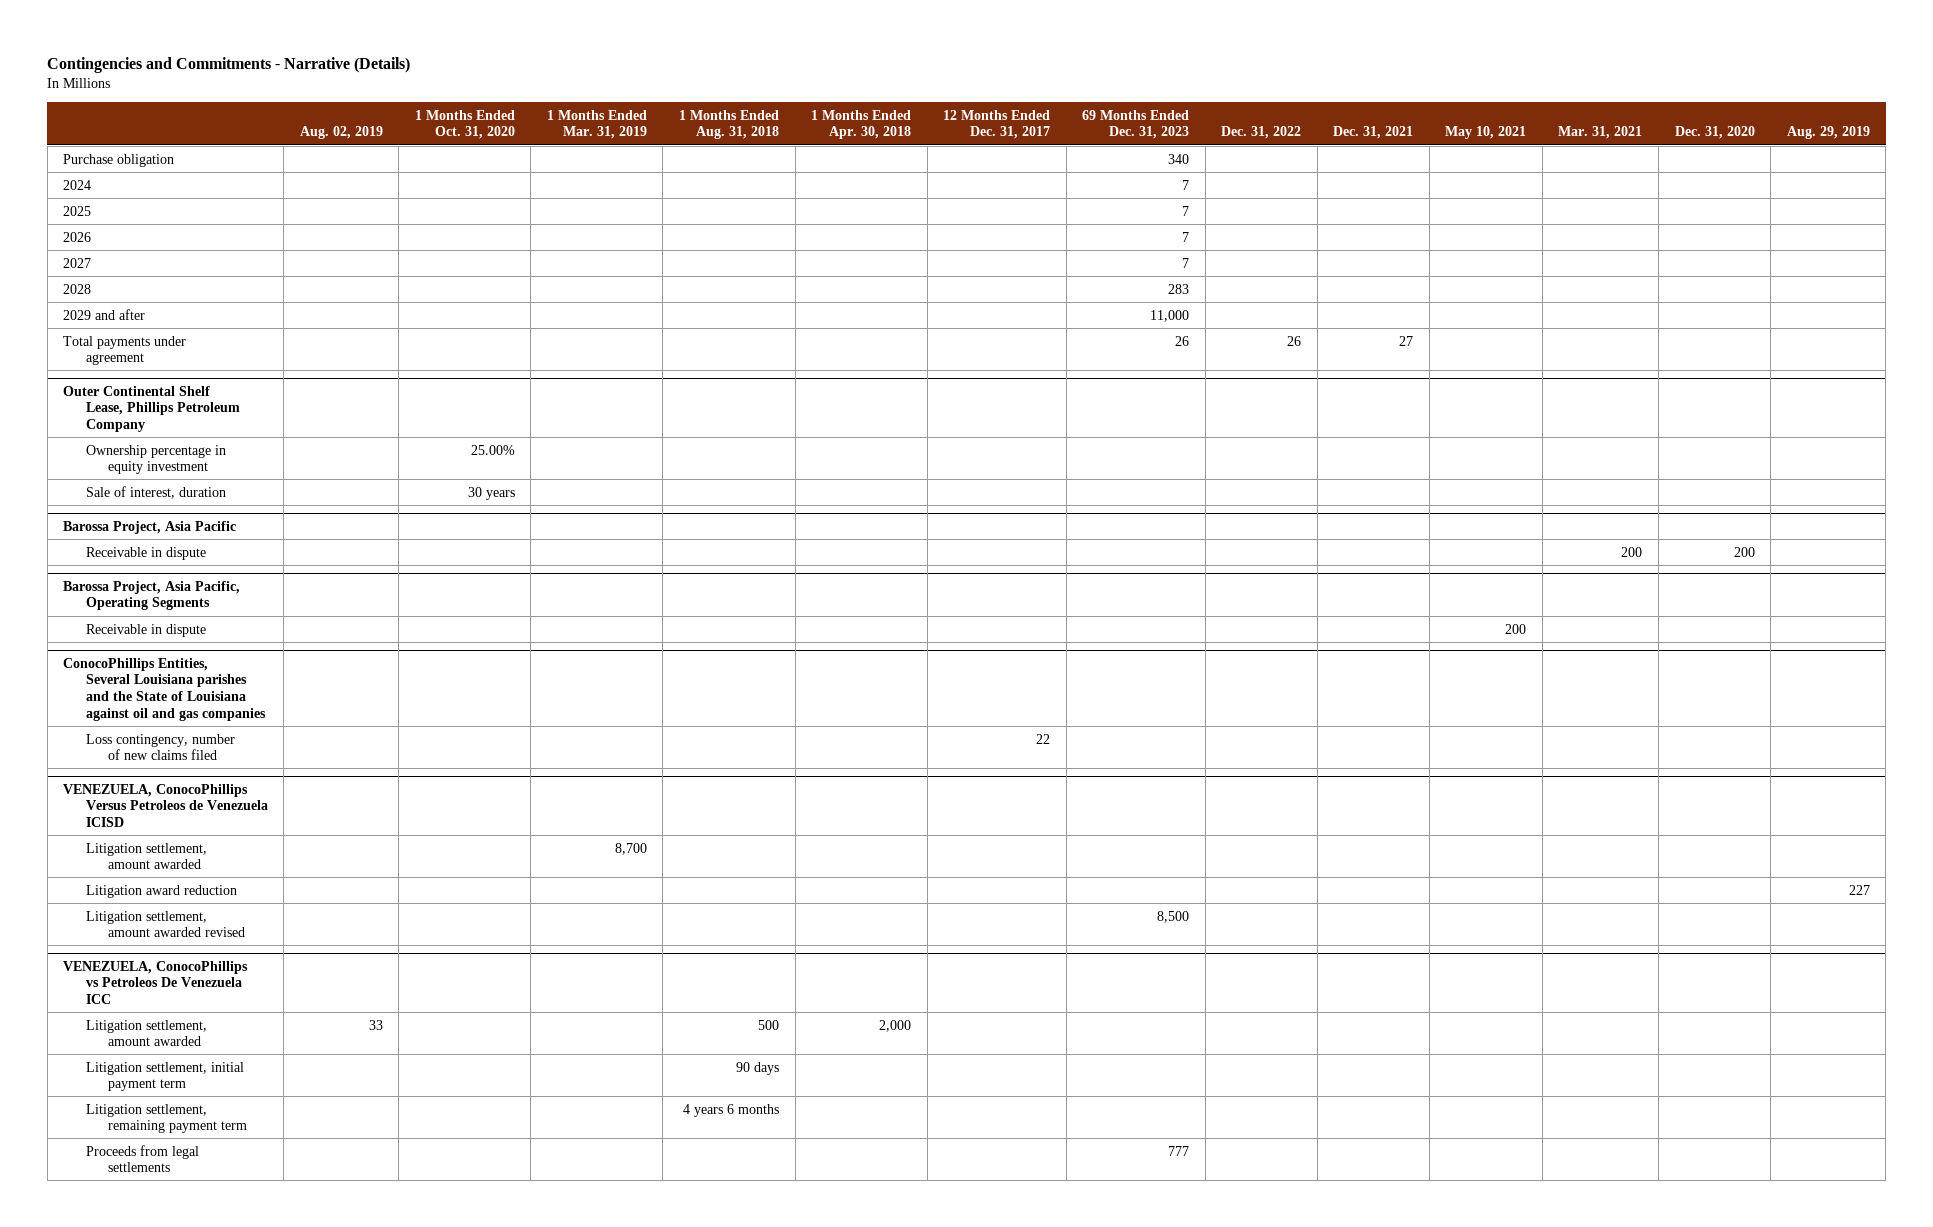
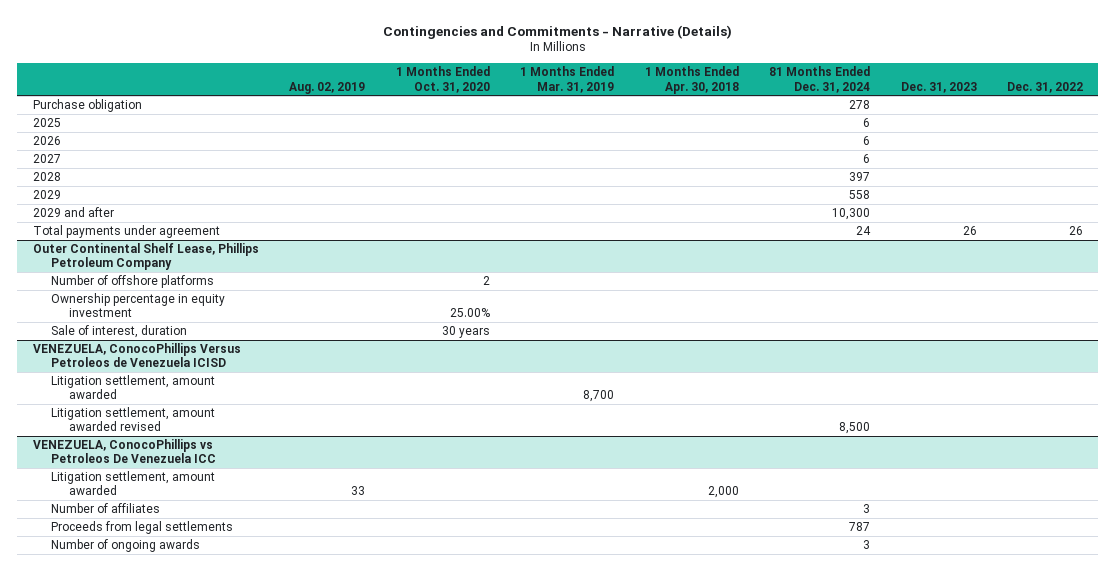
[679,109,780,140] 1 Months Ended Aug. 31, 2018 -> none
[943,109,1051,140] 12 Months Ended Dec. 31, 2017 -> none
[1082,109,1190,140] 69 Months Ended Dec. 31, 2023 -> none
[1333,126,1414,140] Dec. 31, 2021 -> none
[1445,126,1527,140] May 10, 2021 -> none
[1558,126,1643,140] Mar. 31, 2021 -> none
[1674,126,1755,140] Dec. 31, 2020 -> none
[1786,126,1870,140] Aug. 29, 2019 -> none
none -> [769,66,871,93] 81 Months Ended Dec. 31, 2024
none -> [900,81,977,93] Dec. 31, 2023
[63,179,92,190] 2024 -> none
none -> [32,190,61,200] 2029
none -> [50,275,214,289] Number of offshore platforms
[63,520,237,534] Barossa Project, Asia Pacific -> none
[85,546,206,560] Receivable in dispute -> none
[63,580,241,611] Barossa Project, Asia Pacific, Operating Segments -> none
[85,623,206,637] Receivable in dispute -> none
[63,657,266,721] ConocoPhillips Entities, Several Louisiana parishes and the State of Louisiana against oil and gas companies -> none
[85,733,235,761] Loss contingency, number of new claims filed -> none
[85,884,237,898] Litigation award reduction -> none
[85,1061,244,1092] Litigation settlement, initial payment term -> none
[85,1103,248,1134] Litigation settlement, remaining payment term -> none
none -> [50,503,160,514] Number of affiliates
none -> [50,539,200,553] Number of ongoing awards

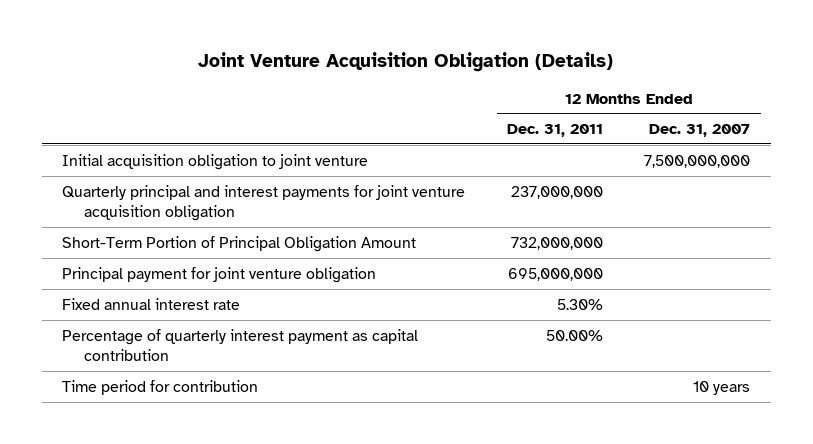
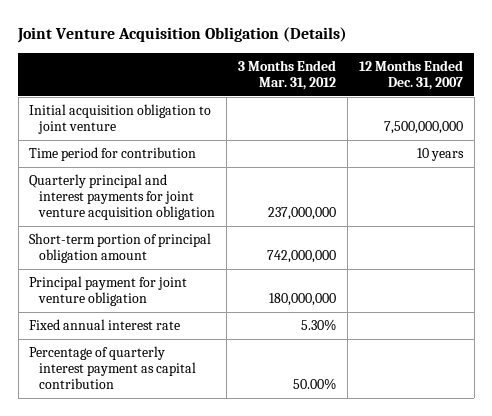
[506,124,603,138] Dec. 31, 2011 -> none
none -> [238,60,337,91] 3 Months Ended Mar. 31, 2012
[62,379,259,395] Time period for contribution -> [29,147,197,162] Time period for contribution
[62,235,417,252] Short-Term Portion of Principal Obligation Amount -> [29,233,212,264] Short-term portion of principal obligation amount

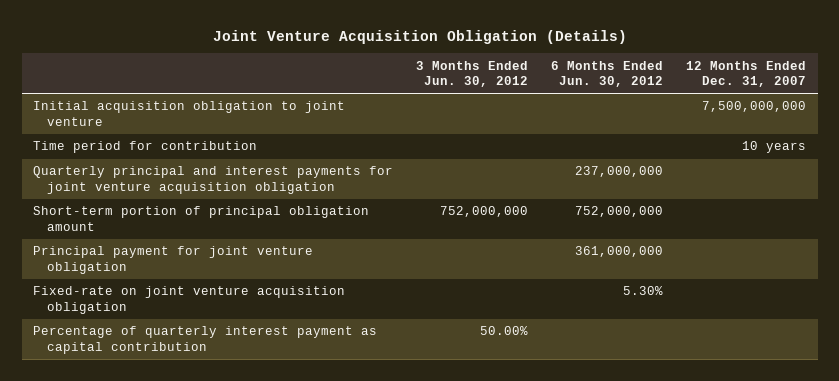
[238,60,337,91] 3 Months Ended Mar. 31, 2012 -> none
none -> [416,60,529,88] 3 Months Ended Jun. 30, 2012
none -> [551,60,664,88] 6 Months Ended Jun. 30, 2012
[29,319,181,331] Fixed annual interest rate -> [33,286,346,314] Fixed-rate on joint venture acquisition obligation

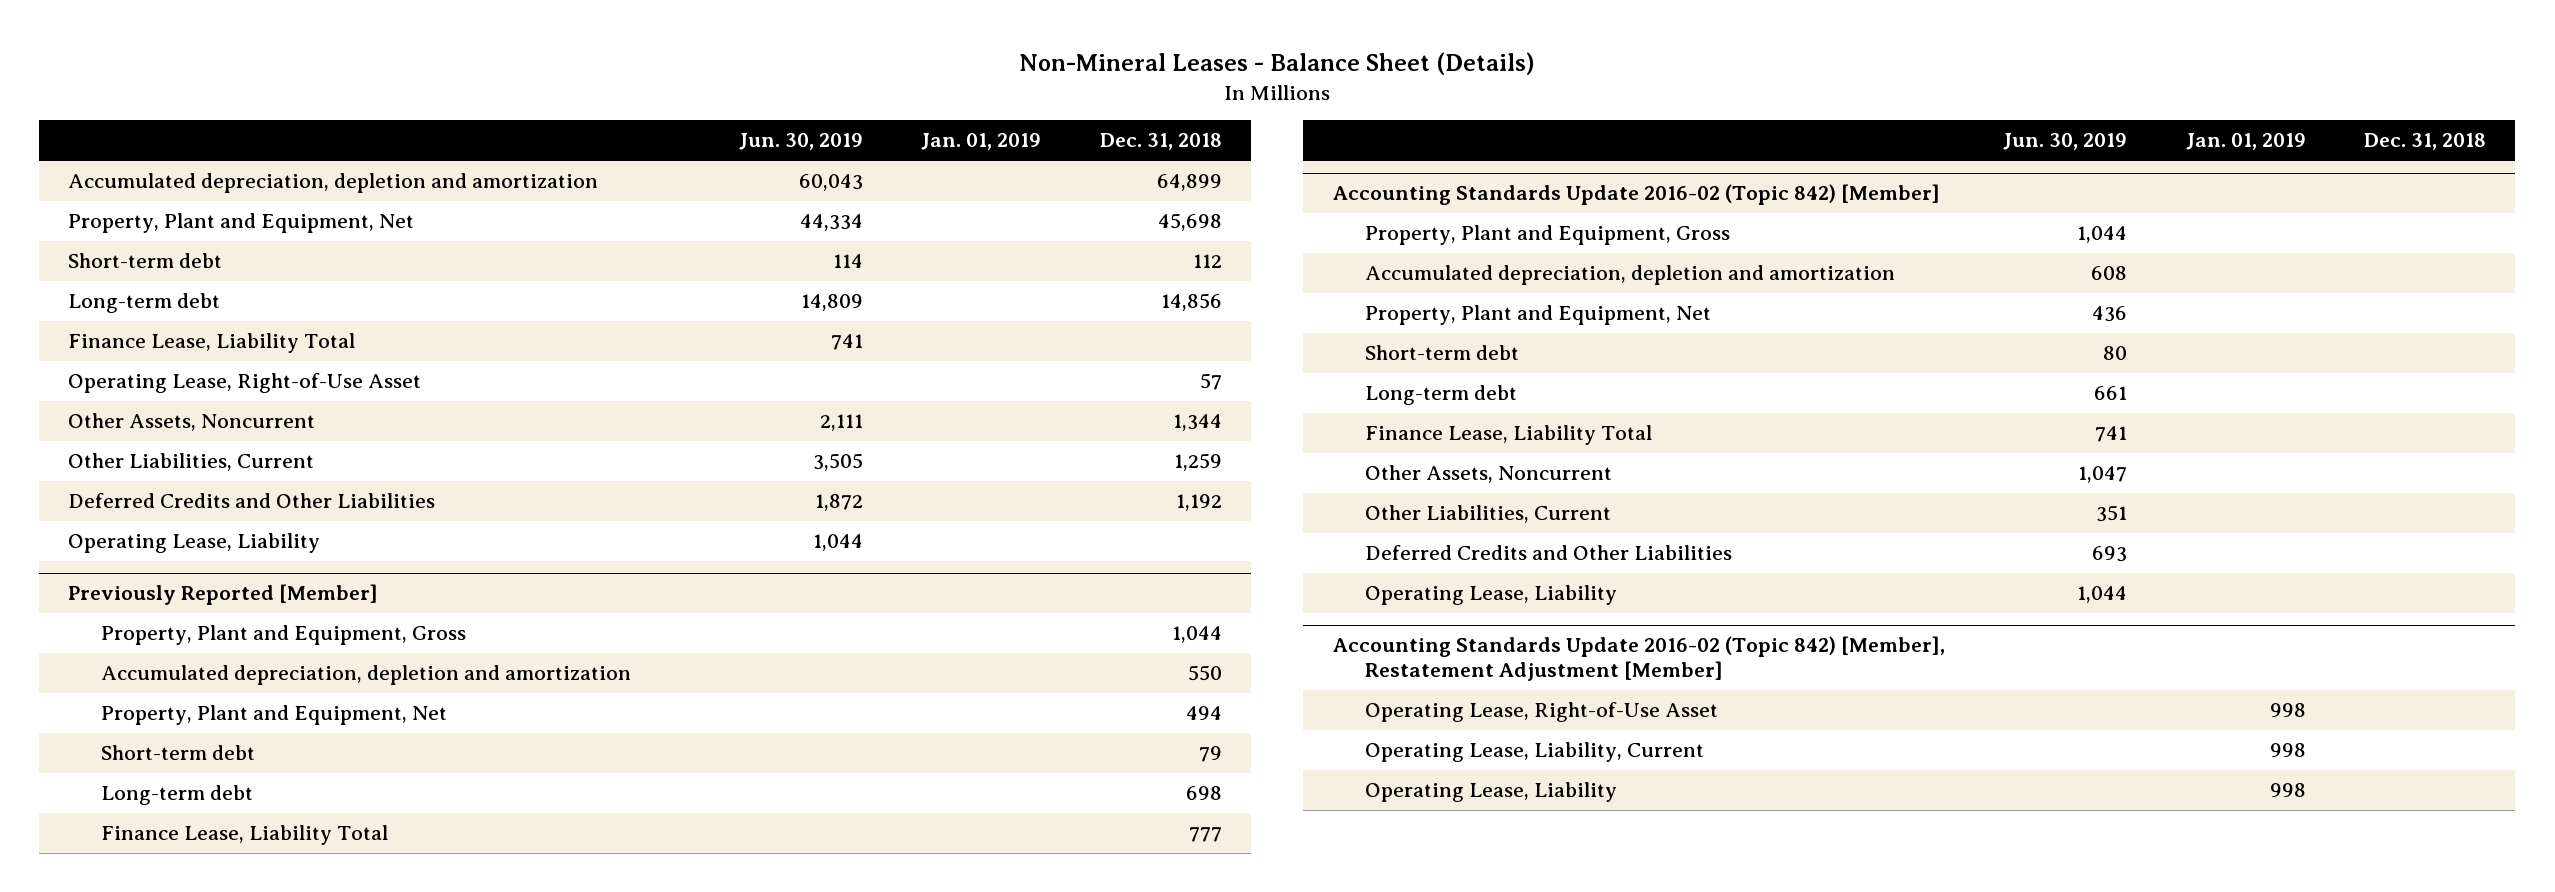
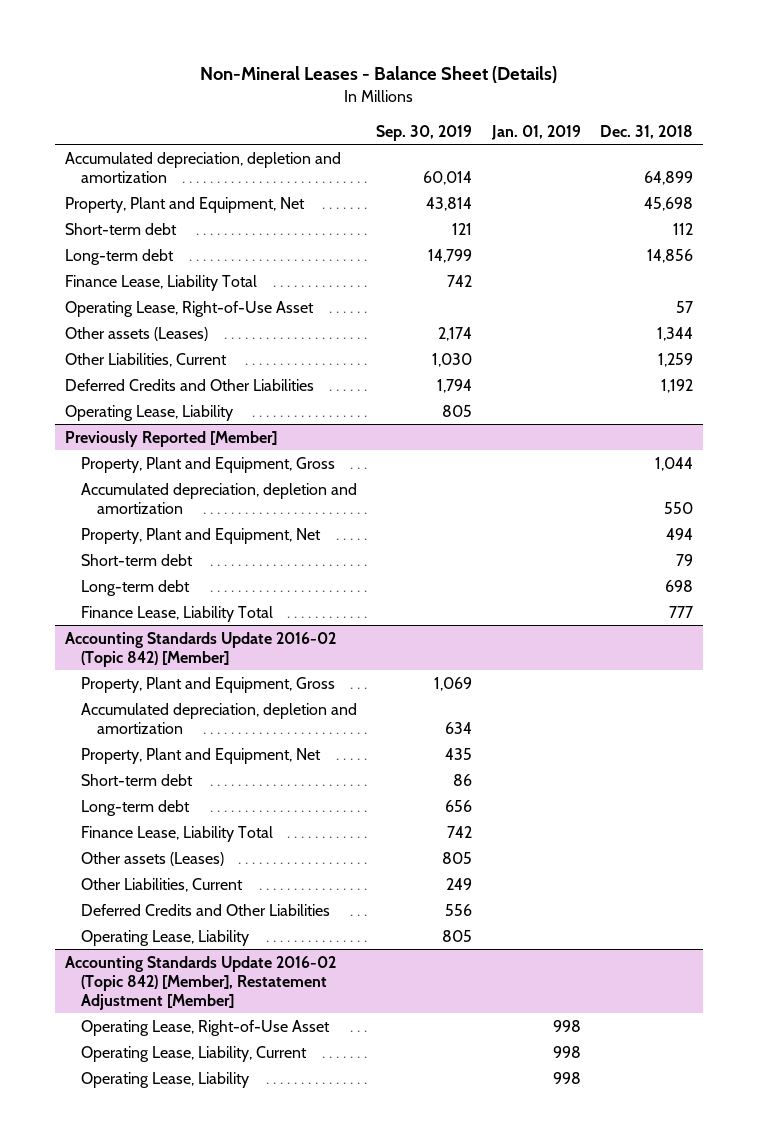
[738,133,863,151] Jun. 30, 2019 -> none
none -> [376,124,473,141] Sep. 30, 2019
[68,413,316,432] Other Assets, Noncurrent -> [65,326,209,341] Other assets (Leases)
[1365,465,1613,484] Other Assets, Noncurrent -> [80,851,224,866] Other assets (Leases)

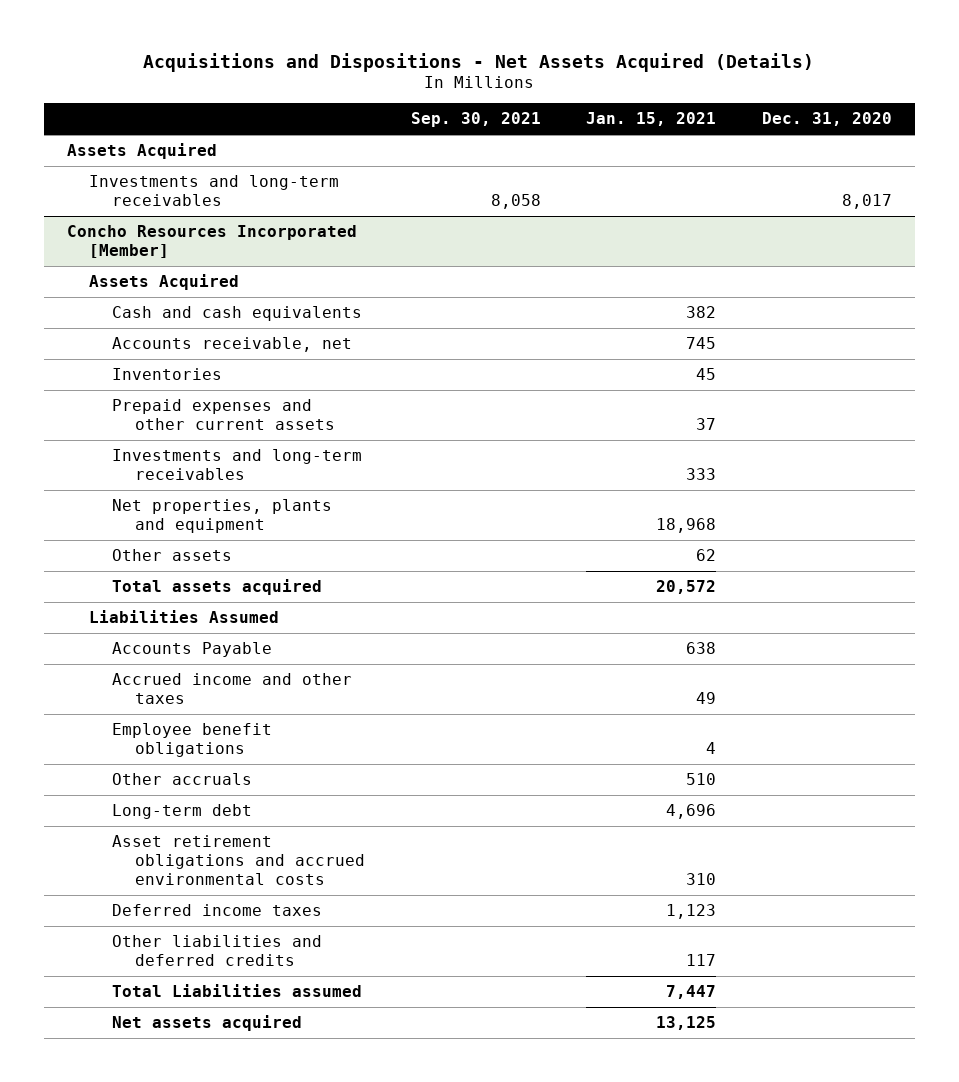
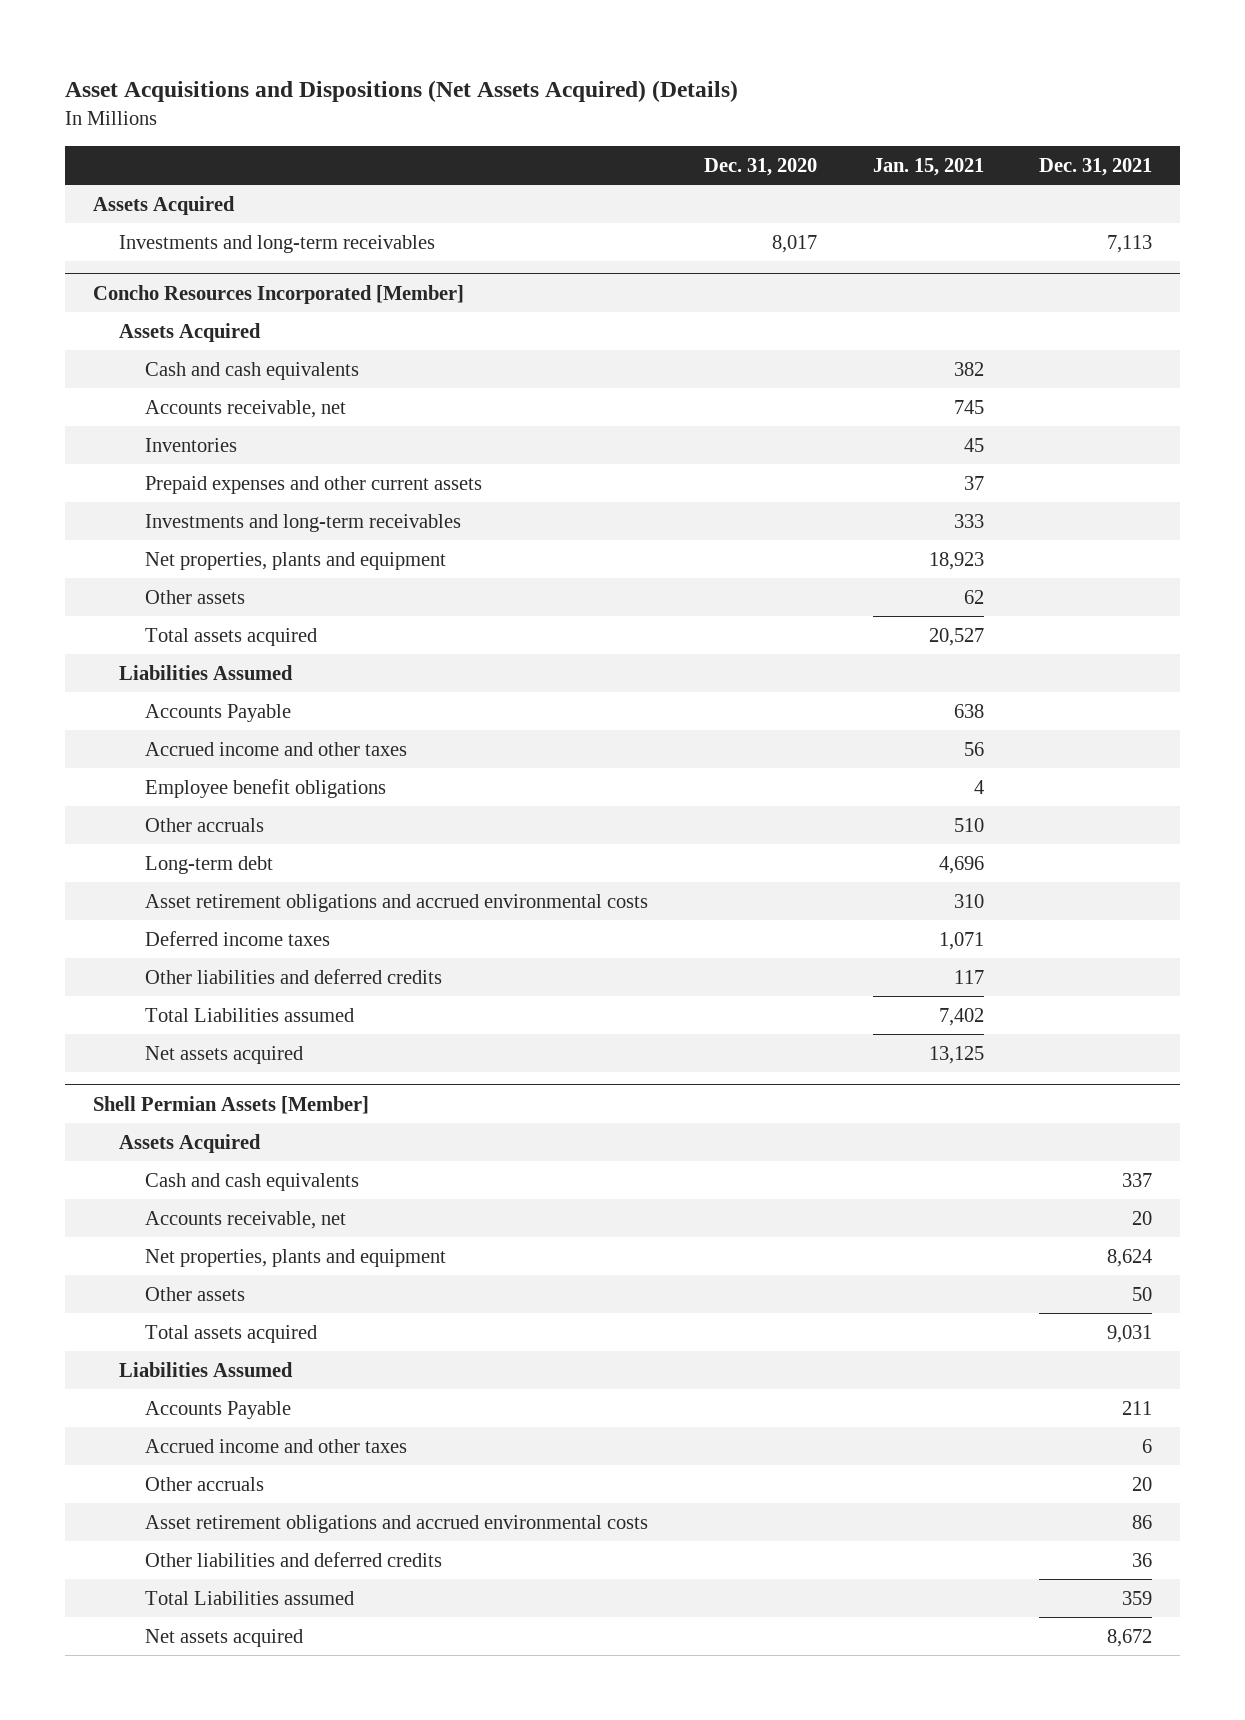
[143,52,815,72] Acquisitions and Dispositions - Net Assets Acquired (Details) -> [65,80,739,103] Asset Acquisitions and Dispositions (Net Assets Acquired) (Details)
[410,112,541,128] Sep. 30, 2021 -> none
none -> [1039,157,1153,176] Dec. 31, 2021
[656,518,717,534] 18,968 -> [928,551,984,570] 18,923
[656,579,717,594] 20,572 -> [928,627,984,646] 20,527
[696,692,717,705] 49 -> [963,741,984,756] 56
[666,903,717,919] 1,123 -> [938,931,984,950] 1,071
[666,984,717,999] 7,447 -> [938,1007,984,1026] 7,402
none -> [93,1095,370,1114] Shell Permian Assets [Member]
none -> [119,1133,262,1153] Assets Acquired
none -> [145,1172,360,1191] Cash and cash equivalents
none -> [145,1210,347,1229] Accounts receivable, net
none -> [145,1248,447,1267] Net properties, plants and equipment
none -> [145,1286,246,1301] Other assets
none -> [145,1324,318,1343] Total assets acquired
none -> [119,1361,294,1377] Liabilities Assumed
none -> [145,1400,292,1419] Accounts Payable
none -> [145,1438,408,1453] Accrued income and other taxes
none -> [145,1476,265,1491] Other accruals
none -> [145,1514,649,1533] Asset retirement obligations and accrued environmental costs
none -> [145,1551,443,1567] Other liabilities and deferred credits
none -> [145,1590,355,1605] Total Liabilities assumed
none -> [145,1628,304,1647] Net assets acquired

